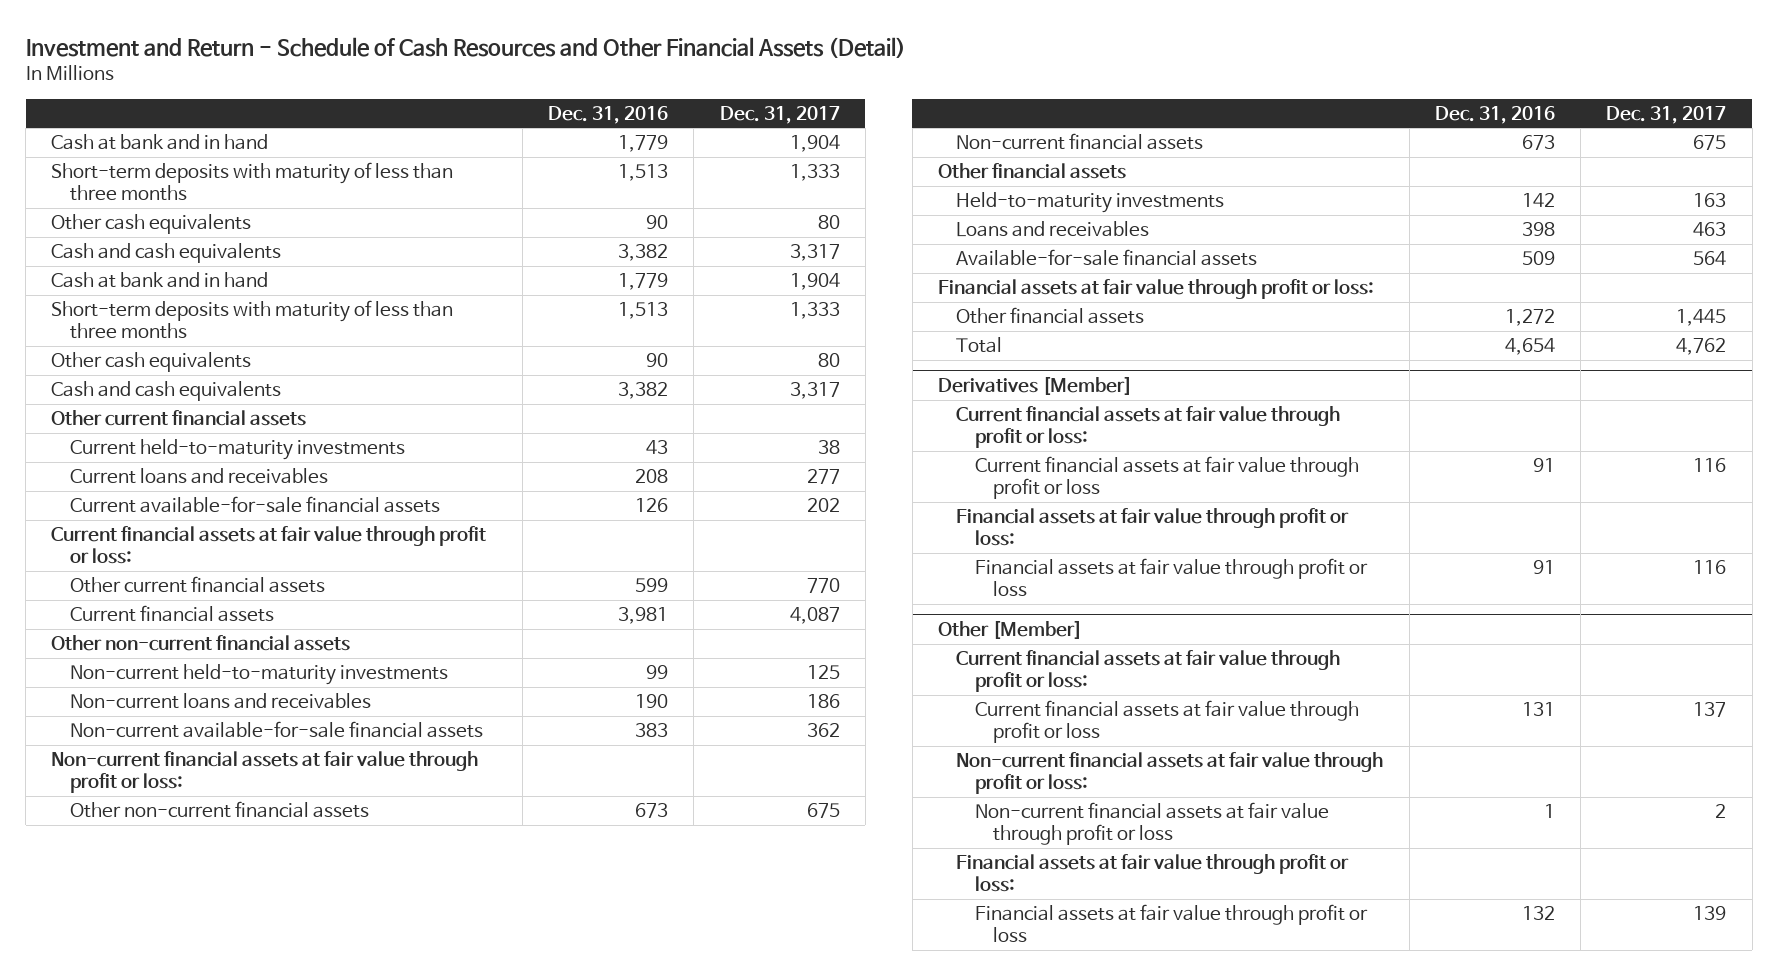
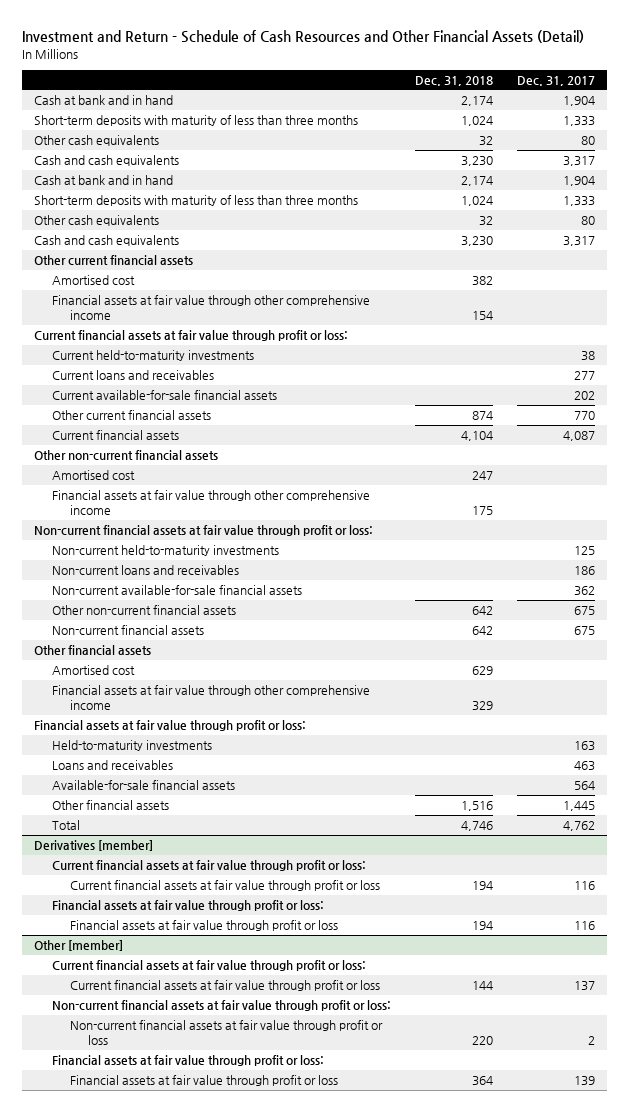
[548,105,669,124] Dec. 31, 2016 -> none
none -> [415,75,494,86] Dec. 31, 2018
none -> [52,275,136,286] Amortised cost
none -> [52,295,371,321] Financial assets at fair value through other comprehensive income
[51,526,487,564] Current financial assets at fair value through profit or loss: -> [34,330,349,342] Current financial assets at fair value through profit or loss:
none -> [52,470,136,481] Amortised cost
none -> [52,490,371,516] Financial assets at fair value through other comprehensive income
[51,751,479,793] Non-current financial assets at fair value through profit or loss: -> [34,525,374,537] Non-current financial assets at fair value through profit or loss:
none -> [52,665,136,676] Amortised cost
none -> [52,685,371,711] Financial assets at fair value through other comprehensive income
[938,279,1375,300] Financial assets at fair value through profit or loss: -> [34,720,307,732] Financial assets at fair value through profit or loss:
[938,376,1133,396] Derivatives [Member] -> [34,840,154,852] Derivatives [member]
[938,620,1083,640] Other [Member] -> [34,940,124,952] Other [member]

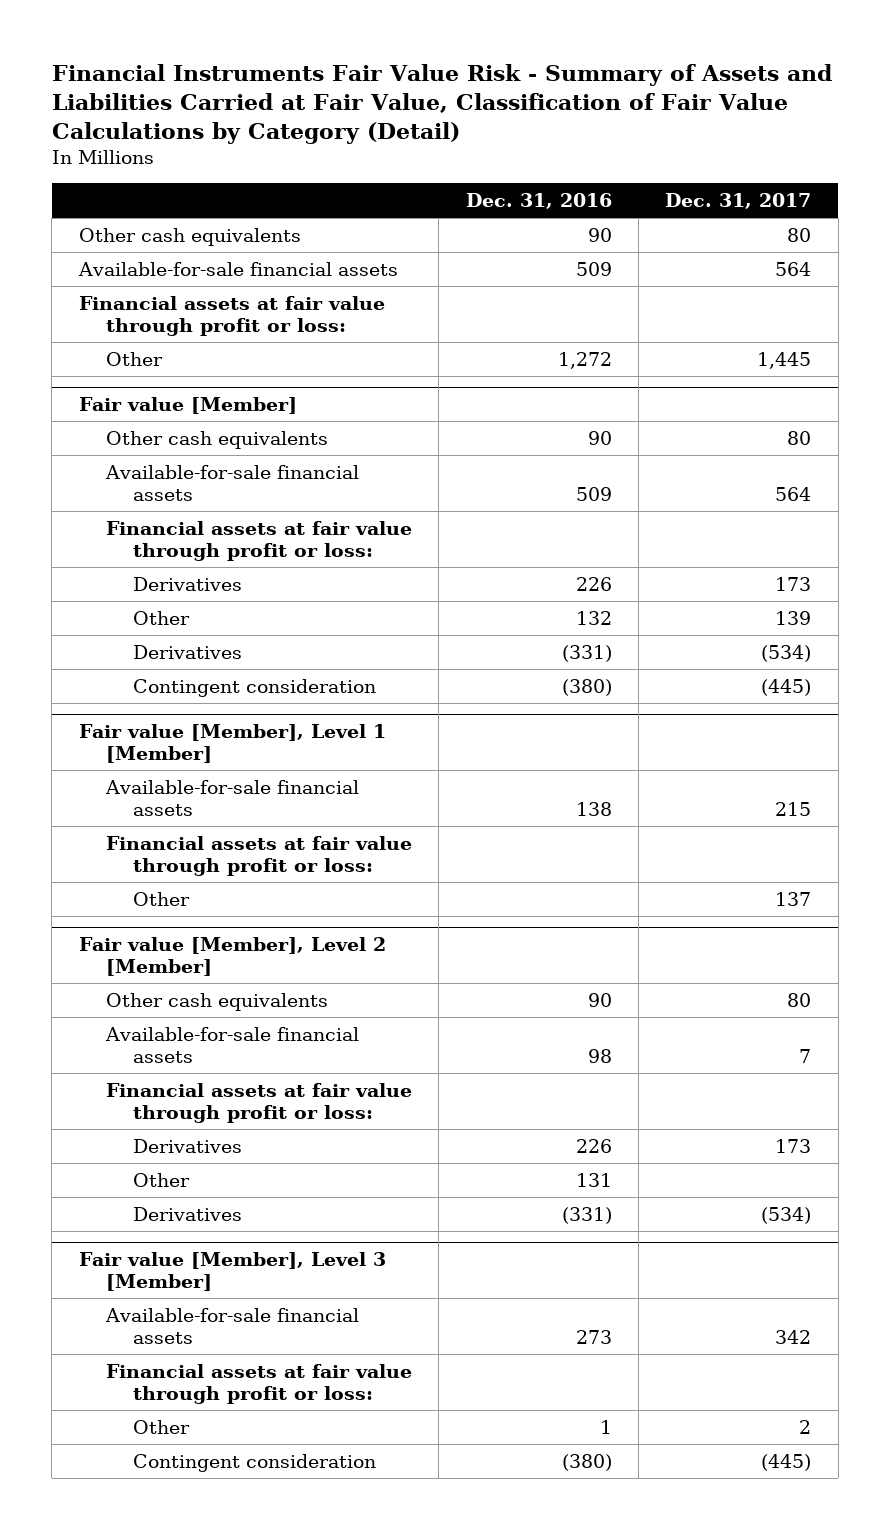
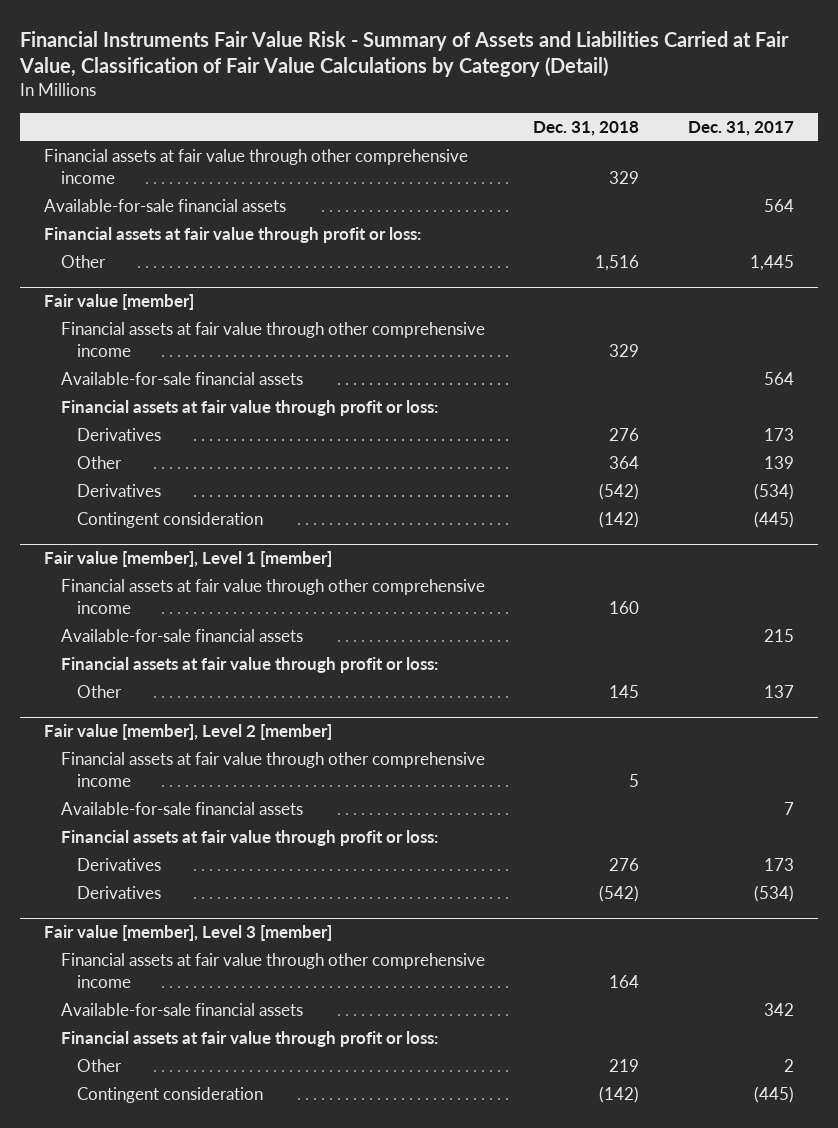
[465,193,612,210] Dec. 31, 2016 -> none
none -> [533,120,640,136] Dec. 31, 2018
[78,227,301,246] Other cash equivalents -> none
none -> [44,149,469,185] Financial assets at fair value through other comprehensive income
[105,430,328,449] Other cash equivalents -> none
[78,396,297,414] Fair value [Member] -> [44,294,195,311] Fair value [member]
none -> [60,322,485,358] Financial assets at fair value through other comprehensive income
[78,723,386,764] Fair value [Member], Level 1 [Member] -> [44,551,333,568] Fair value [member], Level 1 [member]
none -> [60,579,485,615] Financial assets at fair value through other comprehensive income
[105,992,328,1011] Other cash equivalents -> none
[78,936,386,977] Fair value [Member], Level 2 [Member] -> [44,724,333,741] Fair value [member], Level 2 [member]
none -> [60,752,485,788] Financial assets at fair value through other comprehensive income
[133,1172,191,1187] Other -> none
[78,1251,386,1292] Fair value [Member], Level 3 [Member] -> [44,925,333,942] Fair value [member], Level 3 [member]
none -> [60,953,485,989] Financial assets at fair value through other comprehensive income

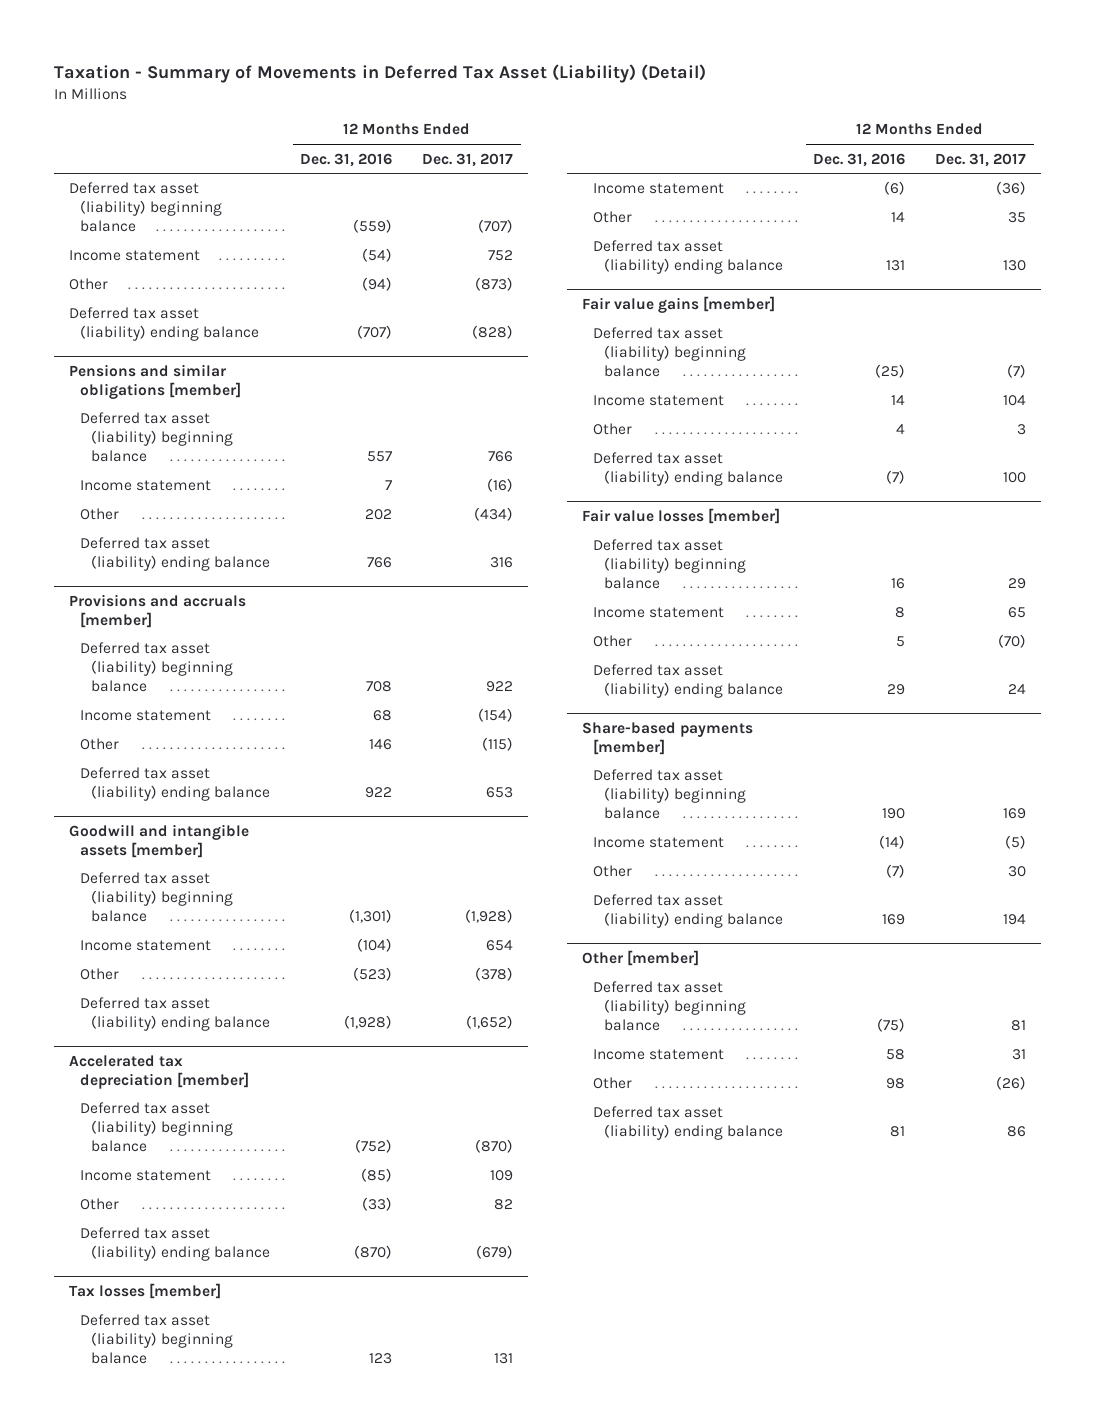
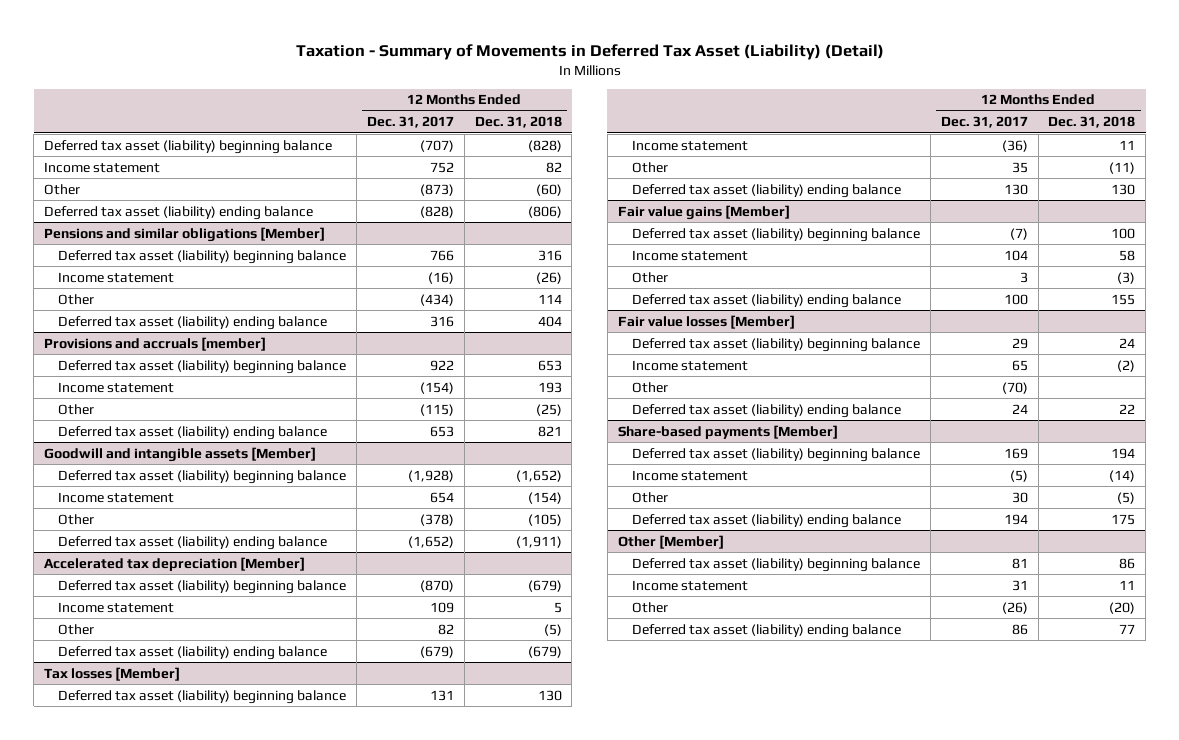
[300,152,393,167] Dec. 31, 2016 -> none
none -> [474,116,562,129] Dec. 31, 2018
[68,363,242,399] Pensions and similar obligations [member] -> [43,226,325,242] Pensions and similar obligations [Member]
[68,823,249,858] Goodwill and intangible assets [member] -> [43,446,316,462] Goodwill and intangible assets [Member]
[68,1054,250,1089] Accelerated tax depreciation [member] -> [43,556,305,571] Accelerated tax depreciation [Member]
[68,1282,221,1299] Tax losses [member] -> [43,666,180,681] Tax losses [Member]
[582,295,776,313] Fair value gains [member] -> [617,204,790,220] Fair value gains [Member]
[582,507,781,524] Fair value losses [member] -> [617,314,795,329] Fair value losses [Member]
[582,721,754,755] Share-based payments [member] -> [617,424,838,439] Share-based payments [Member]
[582,949,700,966] Other [member] -> [617,534,724,549] Other [Member]

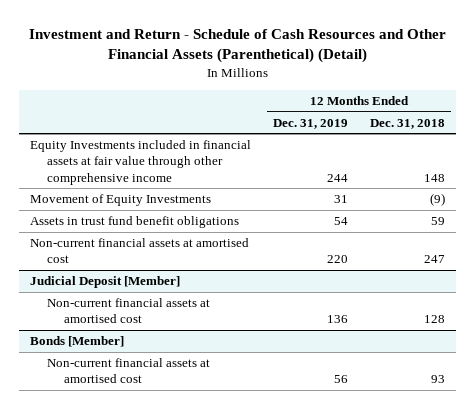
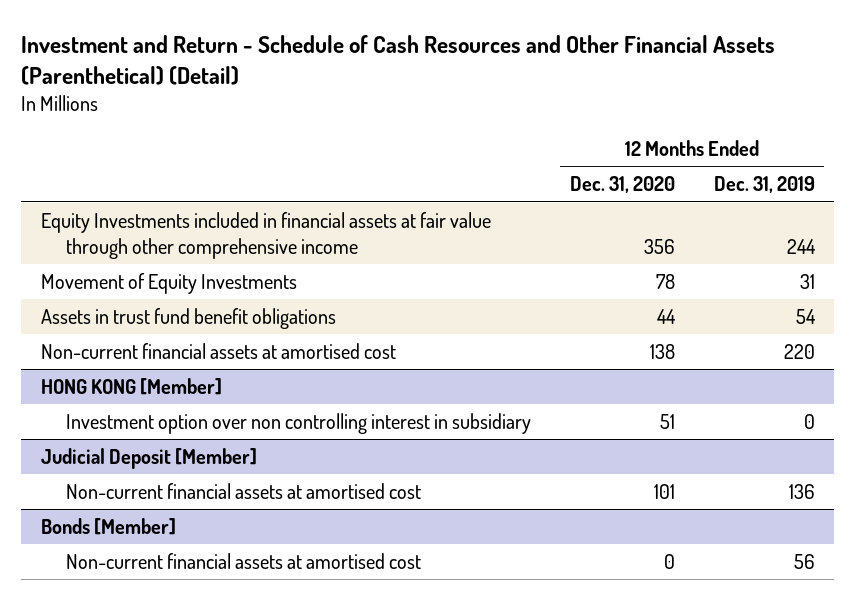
[370,118,446,129] Dec. 31, 2018 -> none
none -> [569,176,675,194] Dec. 31, 2020
none -> [40,378,222,396] HONG KONG [Member]
none -> [66,413,532,435] Investment option over non controlling interest in subsidiary

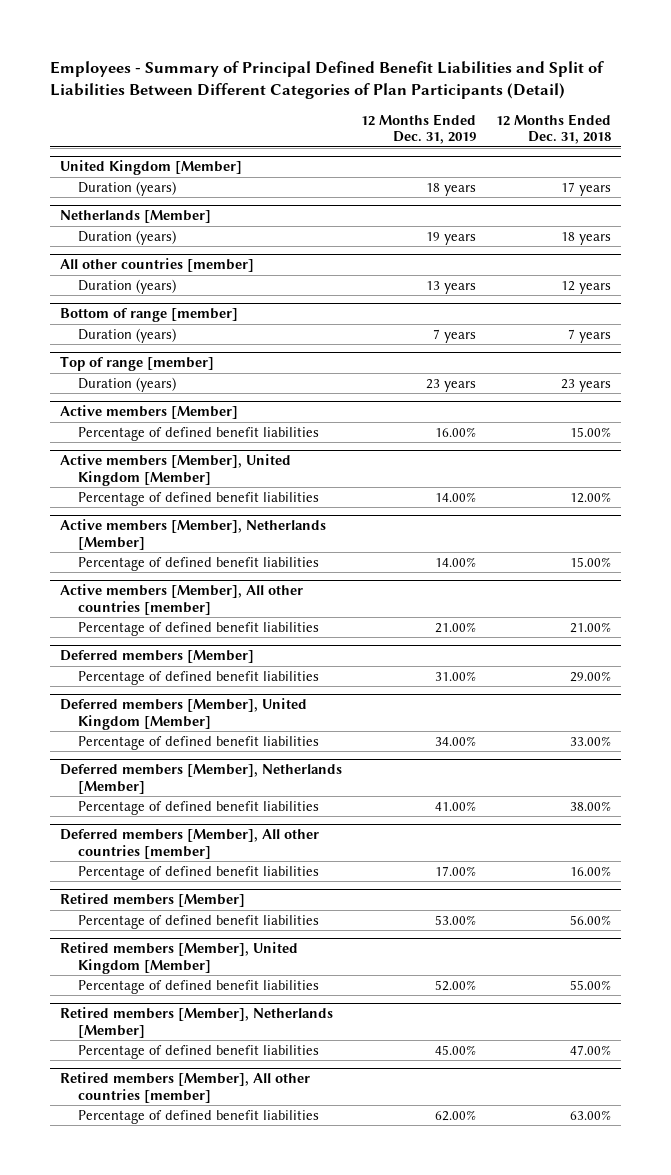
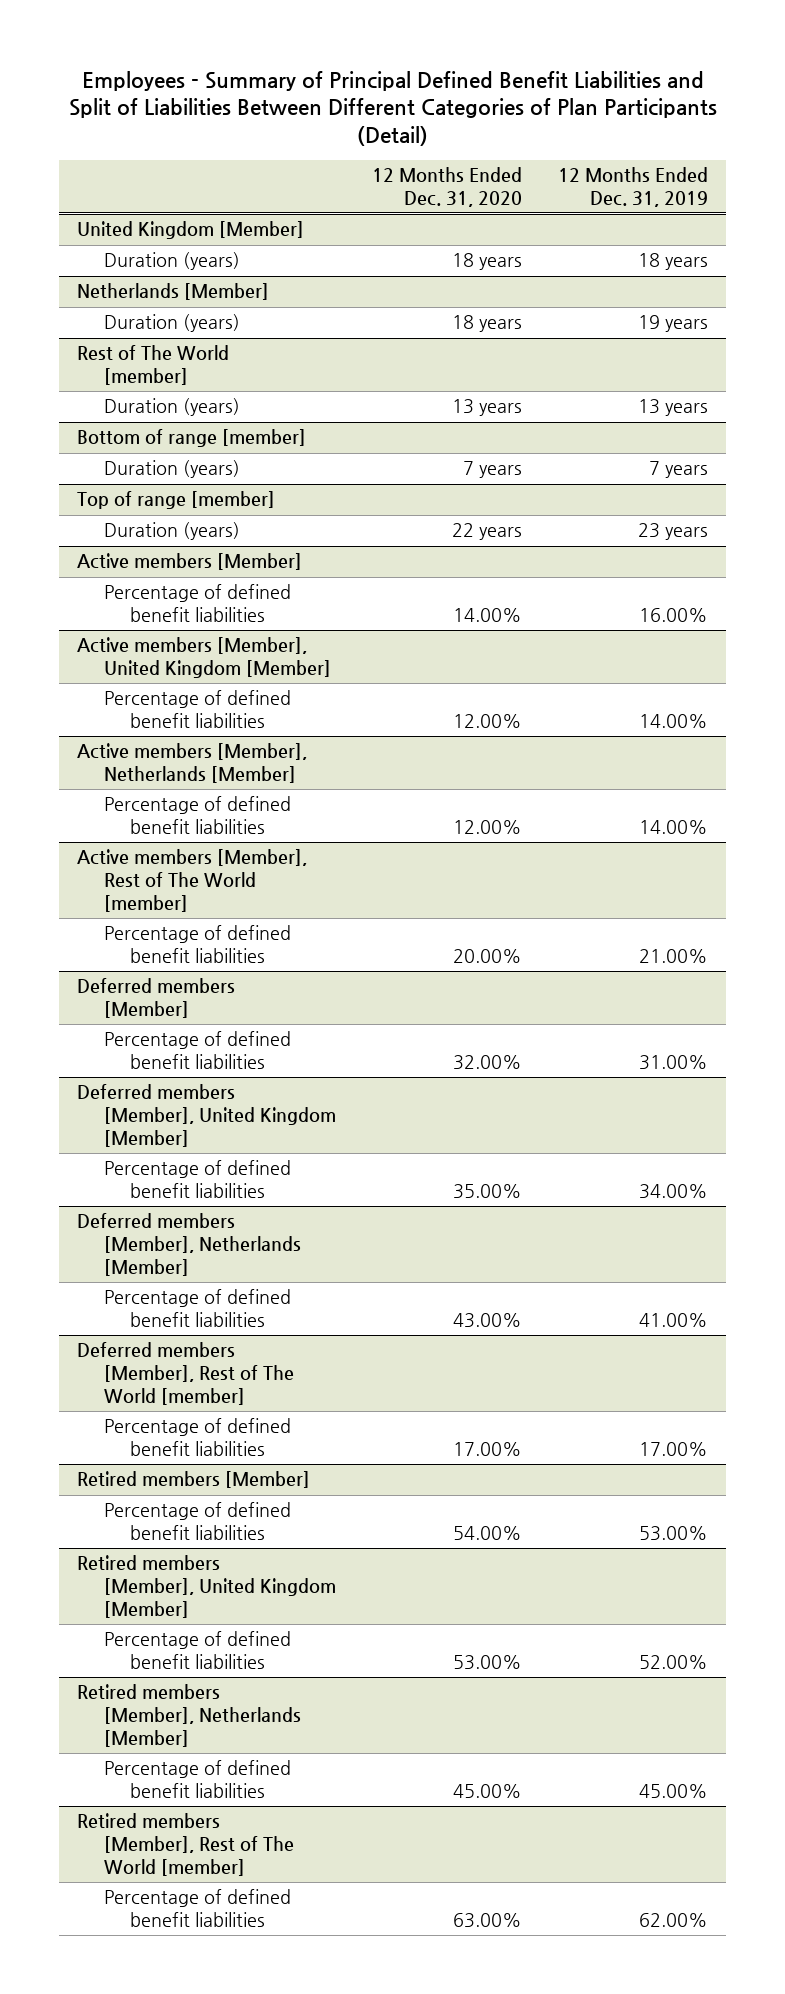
[496,113,612,145] 12 Months Ended Dec. 31, 2018 -> none
none -> [371,167,522,207] 12 Months Ended Dec. 31, 2020
[59,258,254,273] All other countries [member] -> [77,345,230,386] Rest of The World [member]
[59,584,303,616] Active members [Member], All other countries [member] -> none
none -> [77,849,308,912] Active members [Member], Rest of The World [member]
[59,829,319,860] Deferred members [Member], All other countries [member] -> none
none -> [77,1342,294,1405] Deferred members [Member], Rest of The World [member]
[59,1072,310,1104] Retired members [Member], All other countries [member] -> none
none -> [77,1813,294,1876] Retired members [Member], Rest of The World [member]

